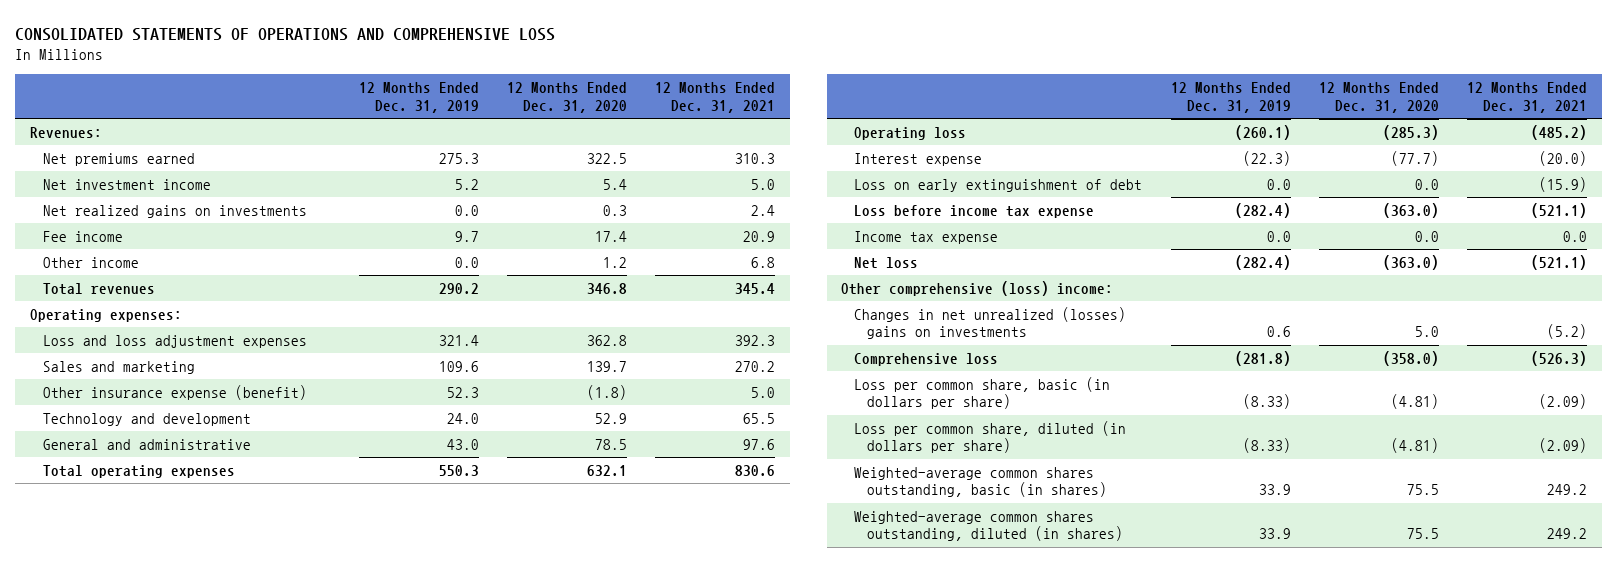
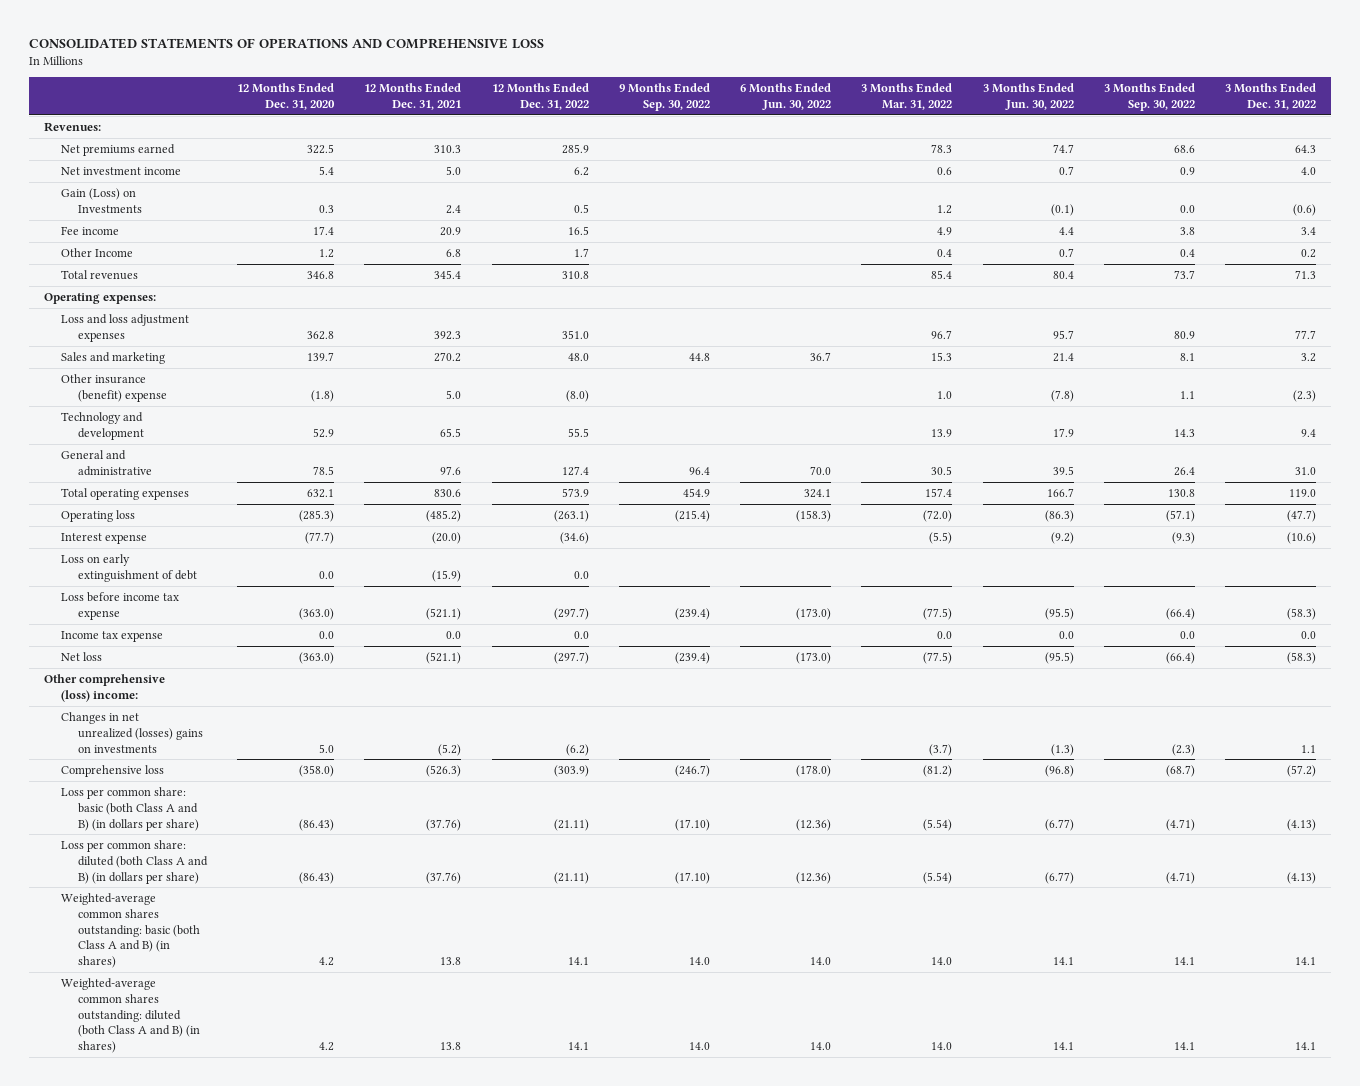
[358,82,479,113] 12 Months Ended Dec. 31, 2019 -> none
none -> [491,83,589,110] 12 Months Ended Dec. 31, 2022
none -> [618,83,710,111] 9 Months Ended Sep. 30, 2022
none -> [740,83,832,110] 6 Months Ended Jun. 30, 2022
none -> [861,83,953,110] 3 Months Ended Mar. 31, 2022
none -> [982,83,1074,110] 3 Months Ended Jun. 30, 2022
none -> [1103,83,1195,111] 3 Months Ended Sep. 30, 2022
none -> [1225,83,1317,110] 3 Months Ended Dec. 31, 2022
[42,205,307,219] Net realized gains on investments -> [60,187,142,213] Gain (Loss) on Investments
[42,257,139,269] Other income -> [60,247,133,257] Other Income
[42,385,307,401] Other insurance expense (benefit) -> [60,373,167,402] Other insurance (benefit) expense
[854,377,1111,410] Loss per common share, basic (in dollars per share) -> [60,786,199,831] Loss per common share: basic (both Class A and B) (in dollars per share)
[1391,394,1440,410] (4.81) -> [299,818,335,831] (86.43)
[1539,394,1588,410] (2.09) -> [426,818,462,831] (37.76)
[854,421,1127,454] Loss per common share, diluted (in dollars per share) -> [60,839,208,884] Loss per common share: diluted (both Class A and B) (in dollars per share)
[1391,438,1440,454] (4.81) -> [299,871,335,884] (86.43)
[1539,438,1588,454] (2.09) -> [426,871,462,884] (37.76)
[854,467,1108,498] Weighted-average common shares outstanding, basic (in shares) -> [60,892,200,969] Weighted-average common shares outstanding: basic (both Class A and B) (in shares)
[1407,484,1440,496] 75.5 -> [319,957,335,967] 4.2
[1547,484,1588,496] 249.2 -> [440,957,462,966] 13.8
[854,511,1124,542] Weighted-average common shares outstanding, diluted (in shares) -> [60,977,200,1054] Weighted-average common shares outstanding: diluted (both Class A and B) (in shares)
[1407,528,1440,540] 75.5 -> [319,1042,335,1052] 4.2
[1547,528,1588,540] 249.2 -> [440,1042,462,1051] 13.8

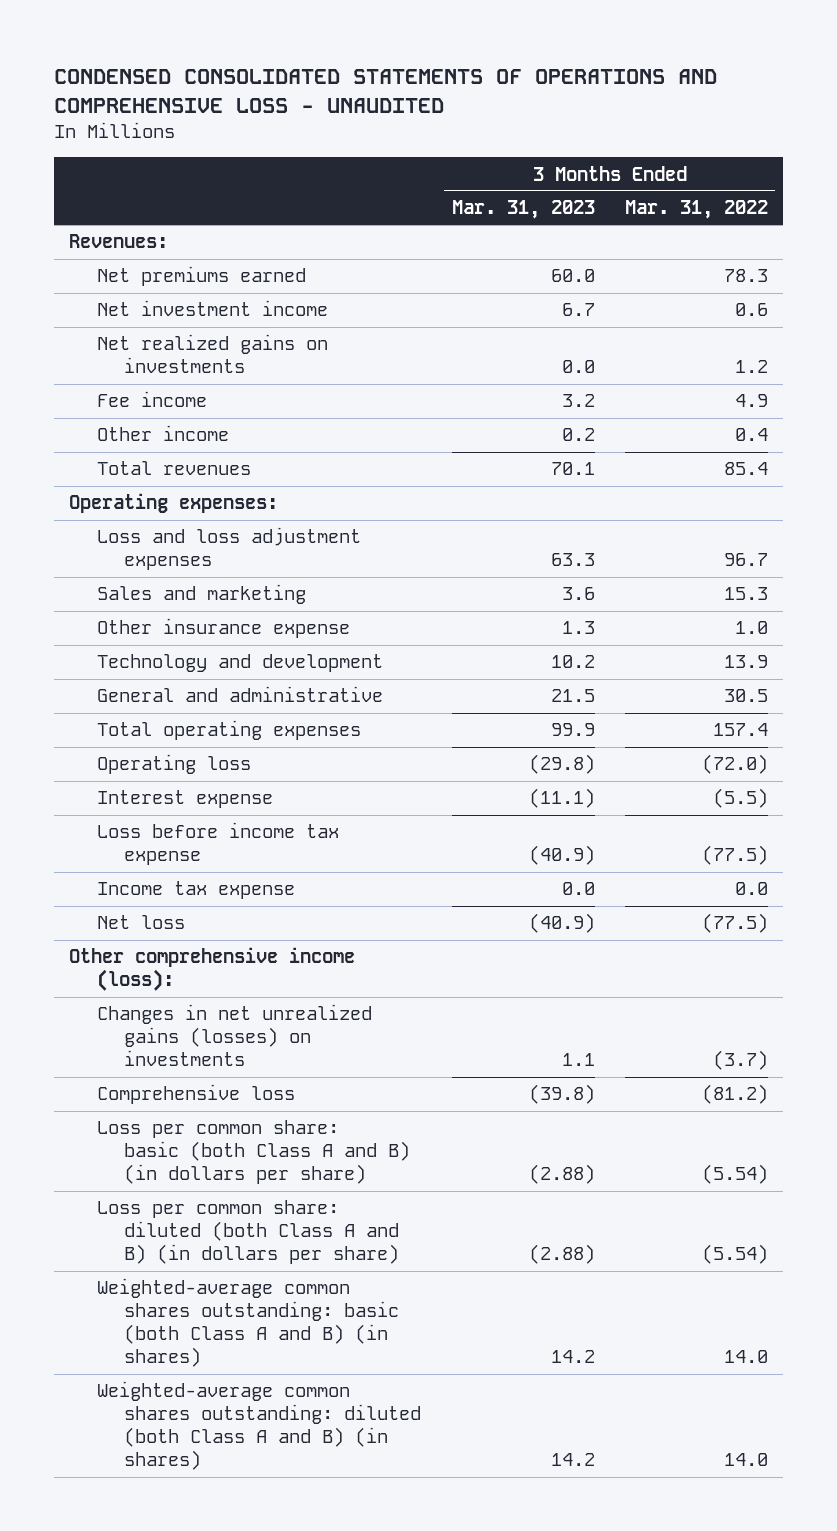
[28,38,544,50] CONSOLIDATED STATEMENTS OF OPERATIONS AND COMPREHENSIVE LOSS -> [54,68,718,113] CONDENSED CONSOLIDATED STATEMENTS OF OPERATIONS AND COMPREHENSIVE LOSS - UNAUDITED
[237,83,336,110] 12 Months Ended Dec. 31, 2020 -> none
[364,83,462,110] 12 Months Ended Dec. 31, 2021 -> none
[491,83,589,110] 12 Months Ended Dec. 31, 2022 -> none
[618,83,710,111] 9 Months Ended Sep. 30, 2022 -> none
[740,83,832,110] 6 Months Ended Jun. 30, 2022 -> none
[982,83,1074,110] 3 Months Ended Jun. 30, 2022 -> none
[1103,83,1195,111] 3 Months Ended Sep. 30, 2022 -> none
[1225,83,1317,110] 3 Months Ended Dec. 31, 2022 -> none
none -> [451,200,595,220] Mar. 31, 2023
[60,187,142,213] Gain (Loss) on Investments -> [96,334,328,374] Net realized gains on investments
[60,247,133,257] Other Income -> [96,425,229,442] Other income
[60,373,167,402] Other insurance (benefit) expense -> [96,618,350,639] Other insurance expense
[60,553,197,582] Loss on early extinguishment of debt -> none
[44,673,166,702] Other comprehensive (loss) income: -> [69,947,356,992] Other comprehensive income (loss):
[60,711,203,753] Changes in net unrealized (losses) gains on investments -> [96,1004,372,1067] Changes in net unrealized gains (losses) on investments

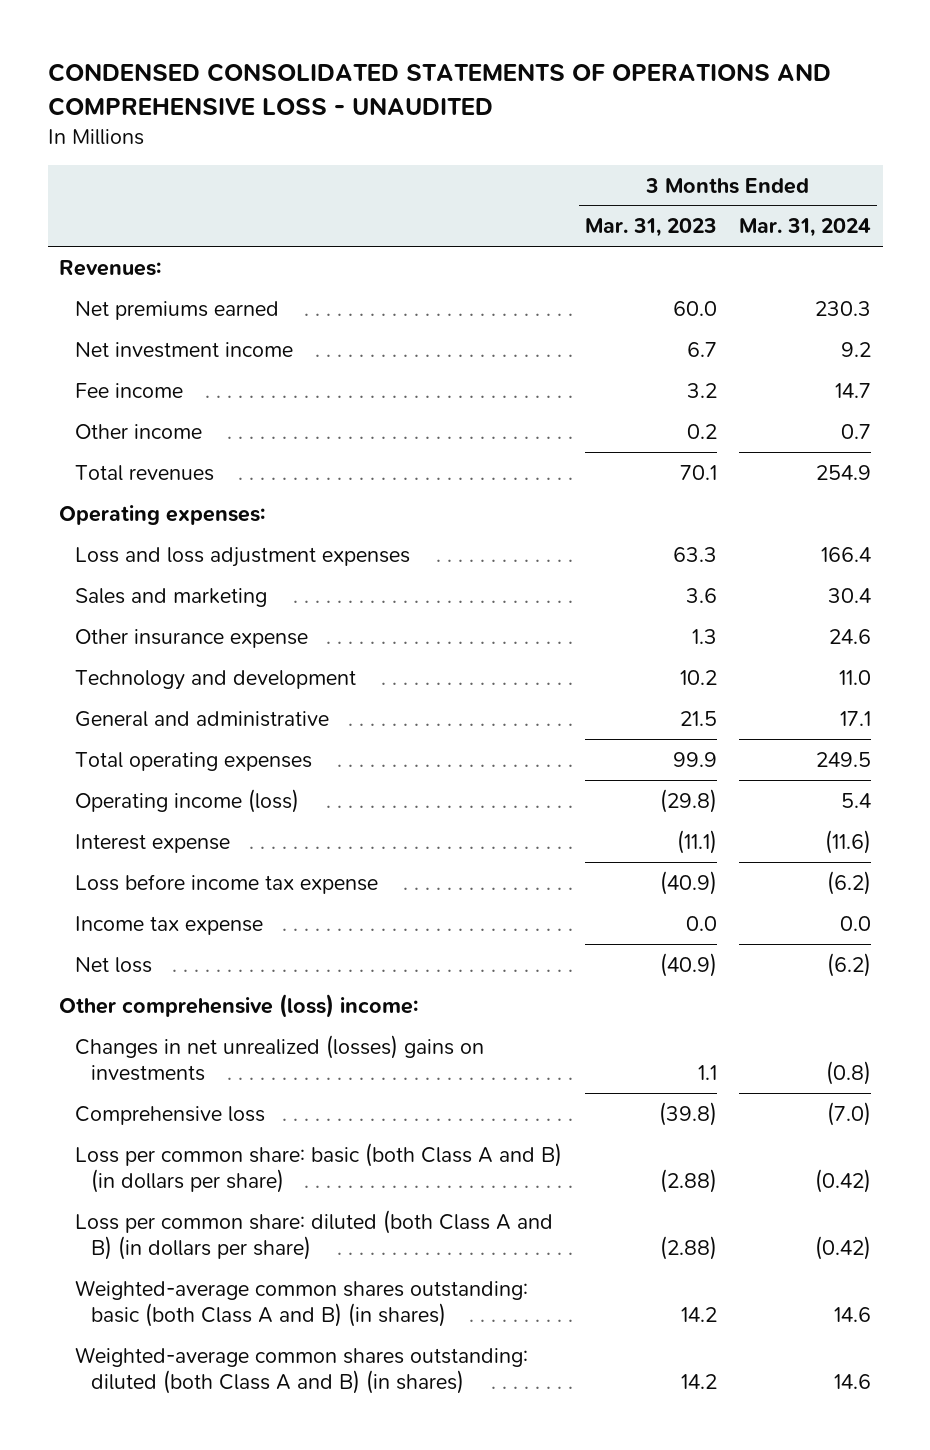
[624,200,768,220] Mar. 31, 2022 -> none
none -> [739,218,872,238] Mar. 31, 2024
[96,334,328,374] Net realized gains on investments -> none
[96,754,251,775] Operating loss -> [74,788,299,813] Operating income (loss)
[69,947,356,992] Other comprehensive income (loss): -> [59,993,419,1018] Other comprehensive (loss) income:
[96,1004,372,1067] Changes in net unrealized gains (losses) on investments -> [74,1034,484,1082] Changes in net unrealized (losses) gains on investments

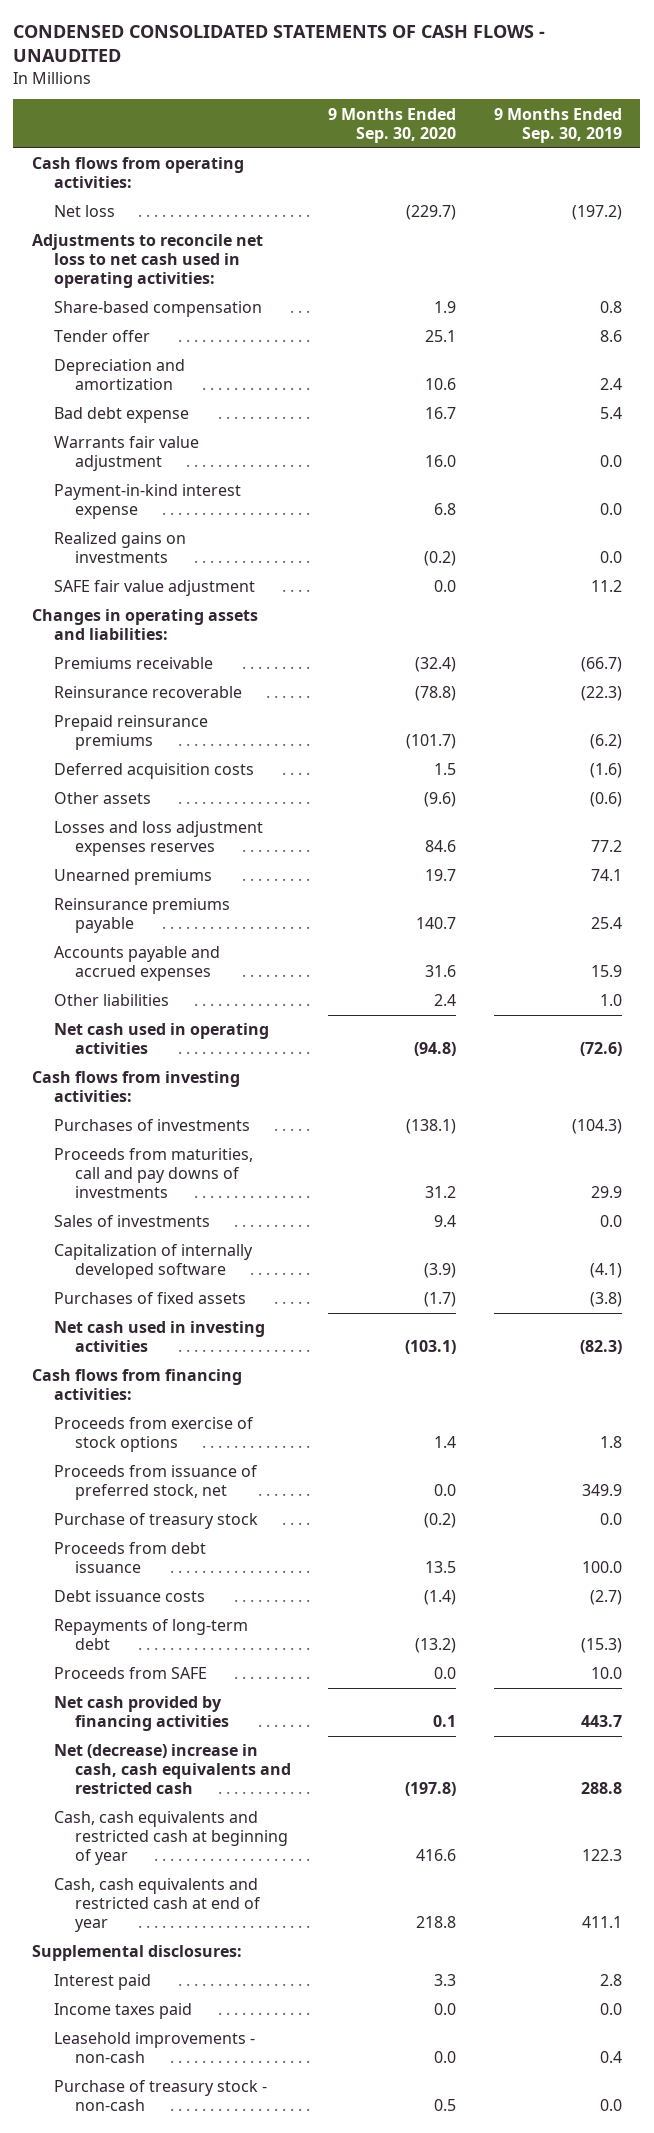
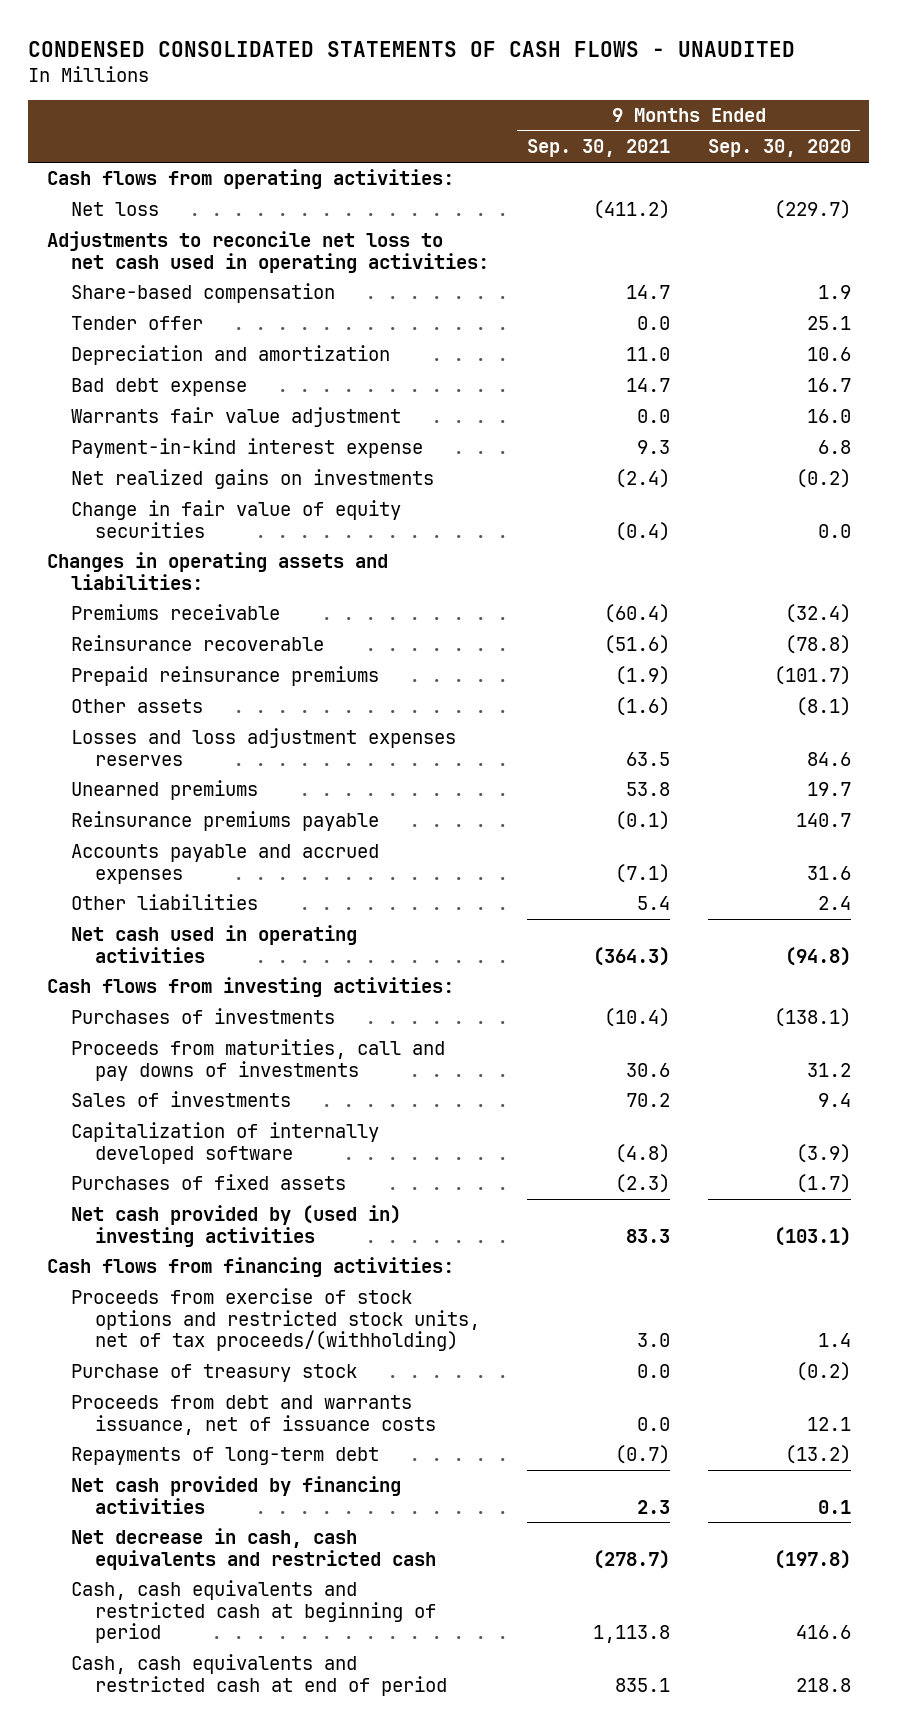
[493,107,622,143] 9 Months Ended Sep. 30, 2019 -> none
none -> [526,139,670,158] Sep. 30, 2021
[53,580,255,597] SAFE fair value adjustment -> none
[53,532,186,564] Realized gains on investments -> [71,469,435,490] Net realized gains on investments
none -> [71,500,402,538] Change in fair value of equity securities
[53,763,254,780] Deferred acquisition costs -> none
[424,792,457,808] (9.6) -> [795,697,851,717] (8.1)
[53,1321,265,1353] Net cash used in investing activities -> [71,1205,402,1247] Net cash provided by (used in) investing activities
[53,1465,258,1501] Proceeds from issuance of preferred stock, net -> none
[53,1417,254,1453] Proceeds from exercise of stock options -> [71,1288,481,1351] Proceeds from exercise of stock options and restricted stock units, net of tax proceeds/(withholding)
[53,1542,206,1574] Proceeds from debt issuance -> none
[53,1590,205,1603] Debt issuance costs -> none
none -> [71,1395,437,1435] Proceeds from debt and warrants issuance, net of issuance costs
[53,1667,207,1680] Proceeds from SAFE -> none
[32,1945,243,1962] Supplemental disclosures: -> none
[53,1974,151,1991] Interest paid -> none
[53,2003,192,2020] Income taxes paid -> none
[53,2032,255,2064] Leasehold improvements - non-cash -> none
[53,2080,267,2112] Purchase of treasury stock - non-cash -> none
[53,1744,292,1795] Net (decrease) increase in cash, cash equivalents and restricted cash -> [71,1528,437,1570] Net decrease in cash, cash equivalents and restricted cash
[53,1811,289,1866] Cash, cash equivalents and restricted cash at beginning of year -> [71,1580,437,1643] Cash, cash equivalents and restricted cash at beginning of period
[53,1878,262,1933] Cash, cash equivalents and restricted cash at end of year -> [71,1654,448,1696] Cash, cash equivalents and restricted cash at end of period

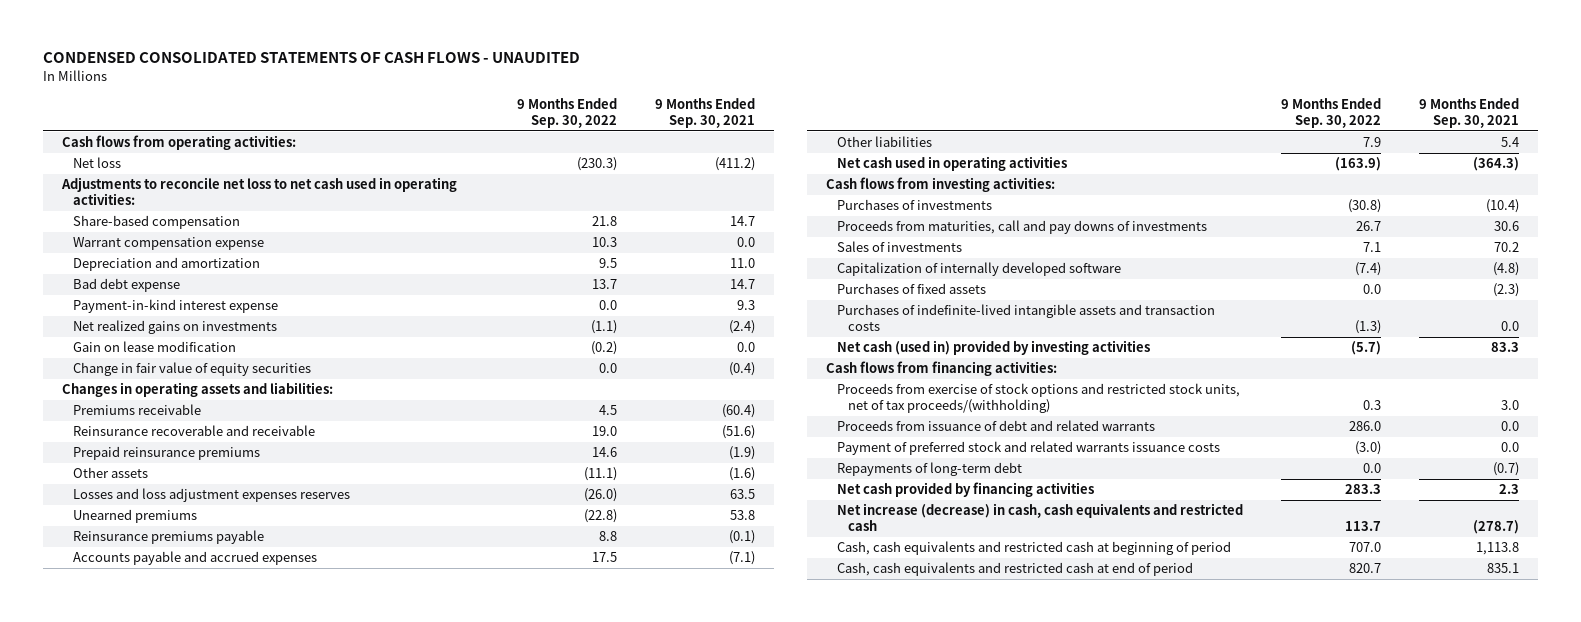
[707,139,851,158] Sep. 30, 2020 -> none
none -> [517,97,618,128] 9 Months Ended Sep. 30, 2022
[71,316,204,331] Tender offer -> none
none -> [73,237,265,251] Warrant compensation expense
[71,407,402,428] Warrants fair value adjustment -> none
none -> [73,341,237,353] Gain on lease modification
[71,635,325,652] Reinsurance recoverable -> [73,425,316,437] Reinsurance recoverable and receivable
none -> [836,304,1215,332] Purchases of indefinite-lived intangible assets and transaction costs
[71,1205,402,1247] Net cash provided by (used in) investing activities -> [836,340,1150,356] Net cash (used in) provided by investing activities
[71,1364,358,1383] Purchase of treasury stock -> none
[71,1395,437,1435] Proceeds from debt and warrants issuance, net of issuance costs -> [836,420,1155,432] Proceeds from issuance of debt and related warrants
none -> [836,441,1220,456] Payment of preferred stock and related warrants issuance costs
[71,1528,437,1570] Net decrease in cash, cash equivalents and restricted cash -> [836,503,1243,532] Net increase (decrease) in cash, cash equivalents and restricted cash

